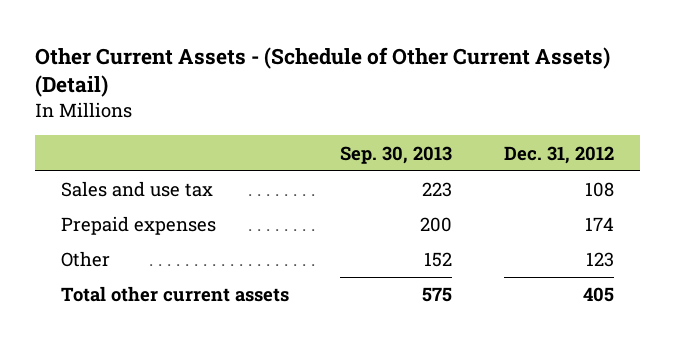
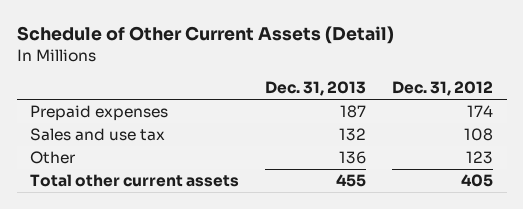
[34,46,610,98] Other Current Assets - (Schedule of Other Current Assets) (Detail) -> [16,26,394,45] Schedule of Other Current Assets (Detail)
[340,145,453,164] Sep. 30, 2013 -> none
none -> [265,81,367,97] Dec. 31, 2013
[60,181,213,198] Sales and use tax -> [29,127,165,141] Sales and use tax

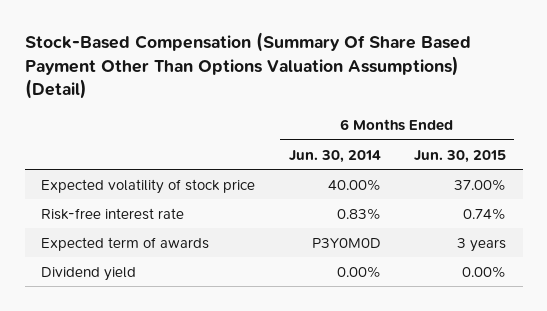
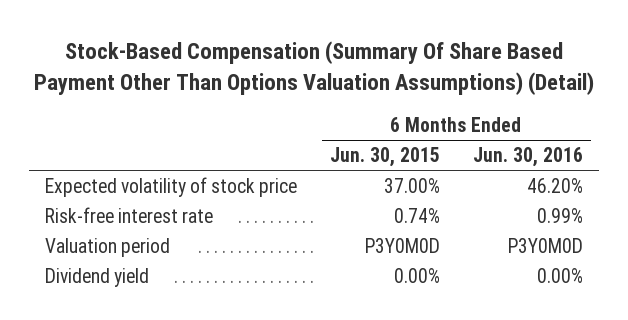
[288,149,381,163] Jun. 30, 2014 -> none
none -> [472,147,583,168] Jun. 30, 2016
[41,236,210,251] Expected term of awards -> none
none -> [45,238,171,258] Valuation period

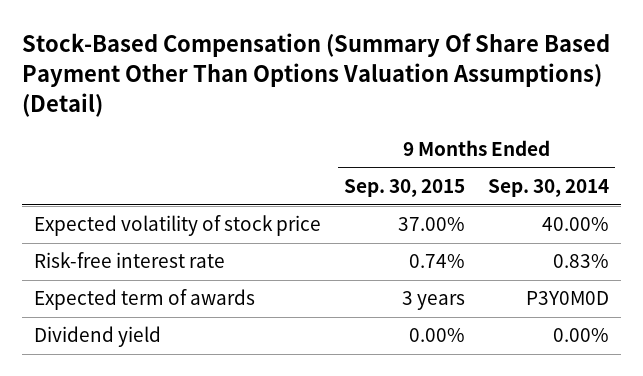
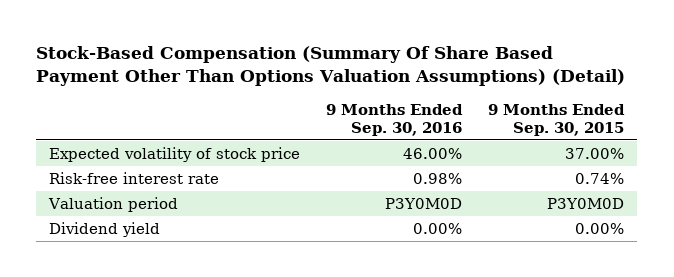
[488,179,610,198] Sep. 30, 2014 -> none
none -> [326,104,464,136] 9 Months Ended Sep. 30, 2016
[33,289,255,311] Expected term of awards -> none
none -> [48,197,179,213] Valuation period

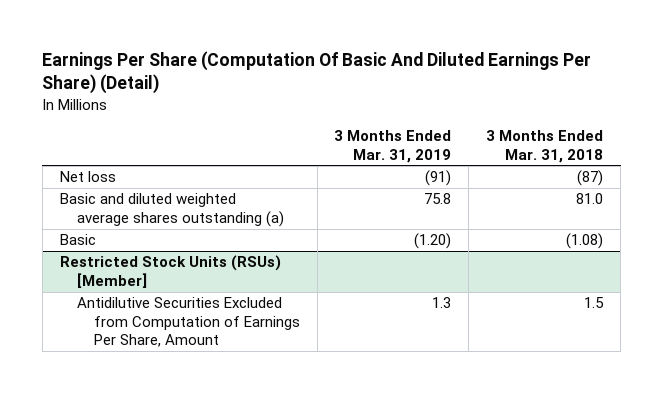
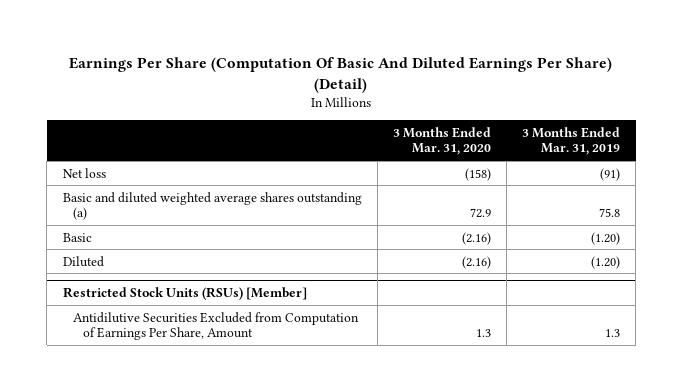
[486,130,604,163] 3 Months Ended Mar. 31, 2018 -> none
none -> [392,126,491,156] 3 Months Ended Mar. 31, 2020
none -> [62,255,104,267] Diluted

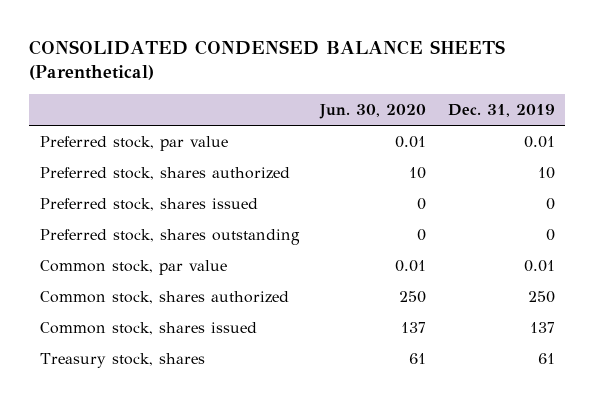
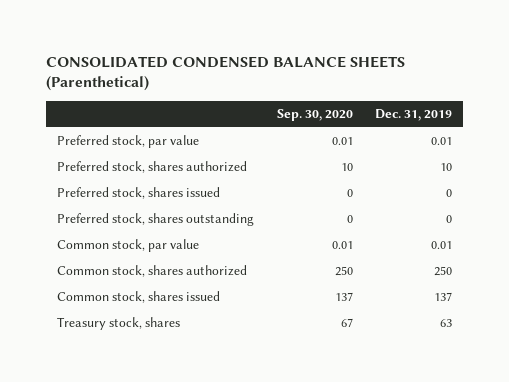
[319,104,427,120] Jun. 30, 2020 -> none
none -> [276,108,353,121] Sep. 30, 2020
[537,352,555,364] 61 -> [440,319,453,328] 63

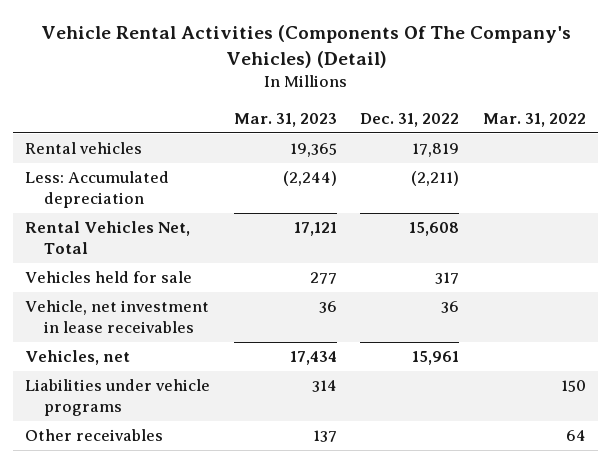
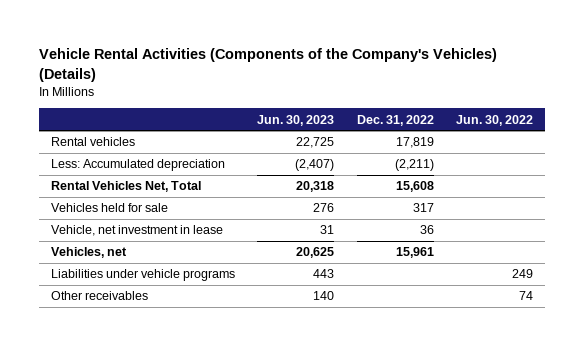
[40,25,571,68] Vehicle Rental Activities (Components Of The Company's Vehicles) (Detail) -> [39,47,498,82] Vehicle Rental Activities (Components of the Company's Vehicles) (Details)
[233,112,337,127] Mar. 31, 2023 -> none
[482,112,586,127] Mar. 31, 2022 -> none
none -> [257,114,335,126] Jun. 30, 2023
none -> [456,114,534,126] Jun. 30, 2022
[25,300,210,334] Vehicle, net investment in lease receivables -> [50,225,223,237] Vehicle, net investment in lease

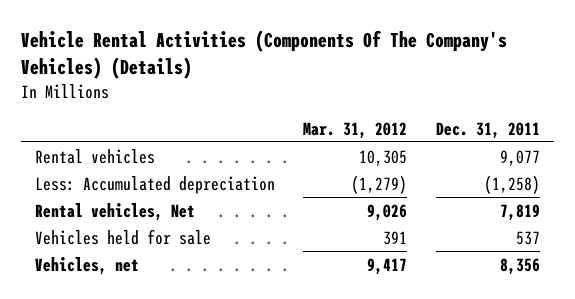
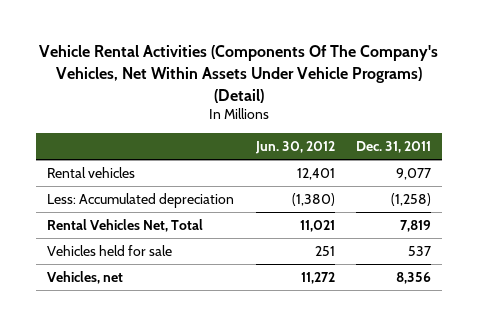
[20,30,507,80] Vehicle Rental Activities (Components Of The Company's Vehicles) (Details) -> [39,45,439,103] Vehicle Rental Activities (Components Of The Company's Vehicles, Net Within Assets Under Vehicle Programs) (Detail)
[303,121,408,139] Mar. 31, 2012 -> none
none -> [254,141,335,155] Jun. 30, 2012
[34,202,195,221] Rental vehicles, Net -> [46,219,203,233] Rental Vehicles Net, Total

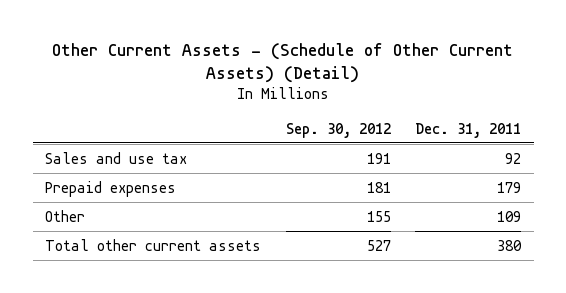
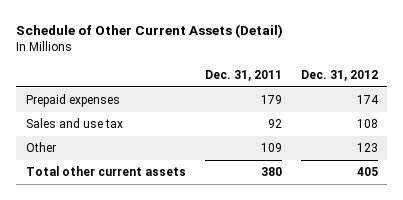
[52,42,514,84] Other Current Assets - (Schedule of Other Current Assets) (Detail) -> [16,23,284,38] Schedule of Other Current Assets (Detail)
[285,122,391,138] Sep. 30, 2012 -> none
none -> [300,69,378,81] Dec. 31, 2012
[45,151,188,164] Sales and use tax -> [25,118,123,129] Sales and use tax

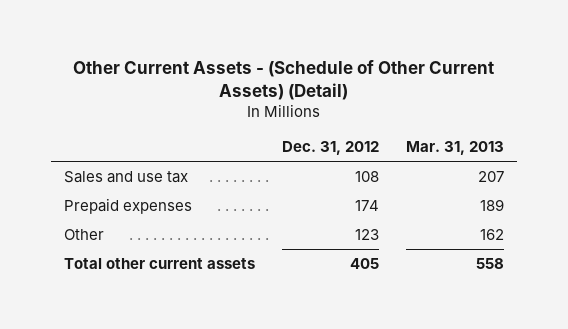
[16,23,284,38] Schedule of Other Current Assets (Detail) -> [73,60,495,100] Other Current Assets - (Schedule of Other Current Assets) (Detail)
[204,69,282,81] Dec. 31, 2011 -> none
none -> [405,140,504,155] Mar. 31, 2013
[25,94,120,108] Prepaid expenses -> [64,198,193,215] Prepaid expenses

